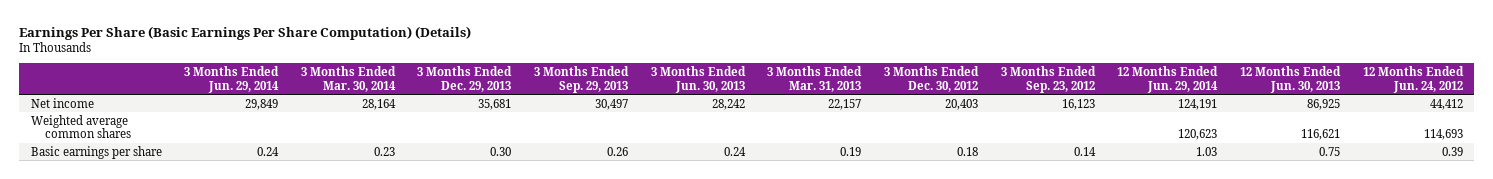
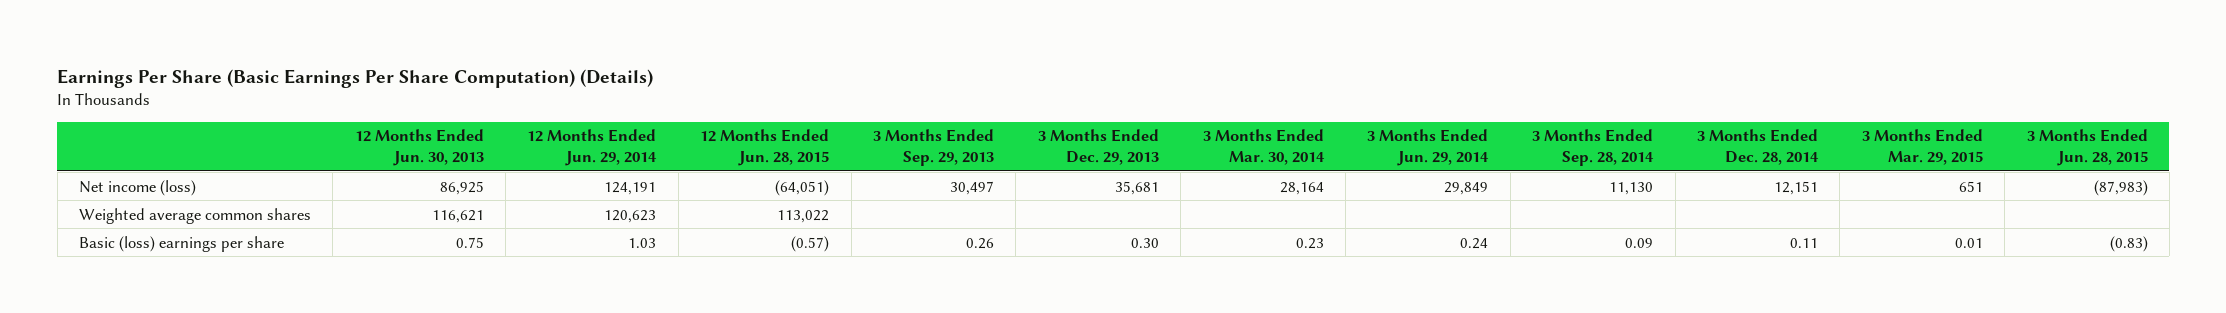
[650,66,746,93] 3 Months Ended Jun. 30, 2013 -> none
[767,66,863,92] 3 Months Ended Mar. 31, 2013 -> none
[884,66,980,92] 3 Months Ended Dec. 30, 2012 -> none
[1000,66,1096,93] 3 Months Ended Sep. 23, 2012 -> none
[1362,66,1464,93] 12 Months Ended Jun. 24, 2012 -> none
none -> [700,129,830,166] 12 Months Ended Jun. 28, 2015
none -> [1532,129,1655,166] 3 Months Ended Sep. 28, 2014
none -> [1696,129,1819,165] 3 Months Ended Dec. 28, 2014
none -> [1861,129,1983,165] 3 Months Ended Mar. 29, 2015
none -> [2026,129,2148,166] 3 Months Ended Jun. 28, 2015
[30,97,94,108] Net income -> [78,179,196,196] Net income (loss)
[30,145,162,159] Basic earnings per share -> [78,235,284,252] Basic (loss) earnings per share

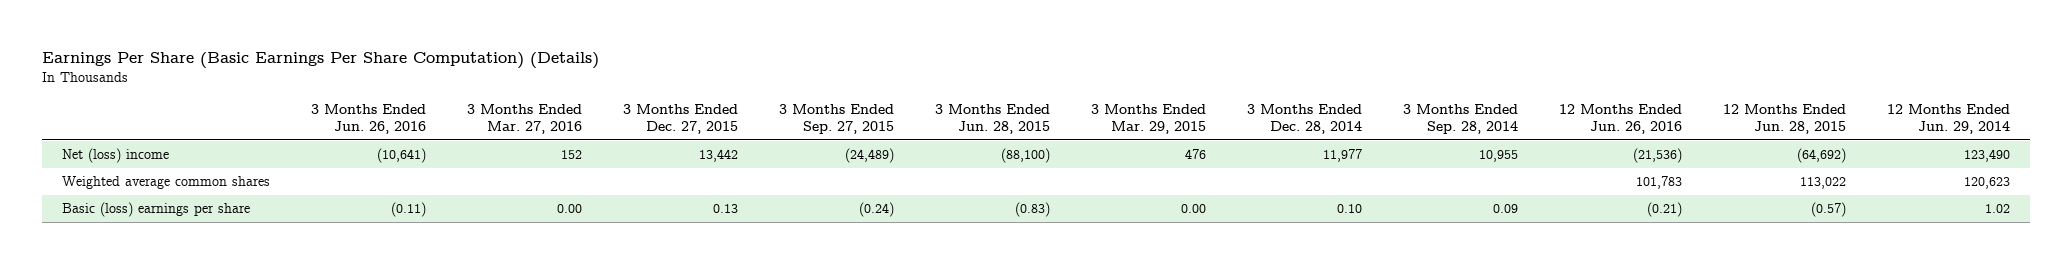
[354,129,484,166] 12 Months Ended Jun. 30, 2013 -> none
[873,129,995,166] 3 Months Ended Sep. 29, 2013 -> none
[1037,129,1159,165] 3 Months Ended Dec. 29, 2013 -> none
[1202,129,1325,165] 3 Months Ended Mar. 30, 2014 -> none
[1367,129,1490,166] 3 Months Ended Jun. 29, 2014 -> none
none -> [311,104,427,135] 3 Months Ended Jun. 26, 2016
none -> [467,104,583,135] 3 Months Ended Mar. 27, 2016
none -> [623,104,739,135] 3 Months Ended Dec. 27, 2015
none -> [779,104,895,135] 3 Months Ended Sep. 27, 2015
none -> [1558,104,1682,135] 12 Months Ended Jun. 26, 2016
[78,179,196,196] Net income (loss) -> [62,148,170,164] Net (loss) income
[604,181,657,195] 124,191 -> [1963,149,2010,163] 123,490
[775,179,830,196] (64,051) -> [1796,148,1846,164] (64,692)
[1609,181,1654,195] 11,130 -> [1478,150,1518,163] 10,955
[1773,180,1818,195] 12,151 -> [1322,149,1362,163] 11,977
[1958,180,1983,192] 651 -> [1184,149,1206,160] 476
[2093,179,2148,196] (87,983) -> [1001,148,1051,164] (88,100)
[628,237,657,248] 1.03 -> [1984,204,2010,214] 1.02
[1789,237,1818,248] 0.11 -> [1336,204,1362,214] 0.10
[1954,237,1983,248] 0.01 -> [1180,204,1206,214] 0.00

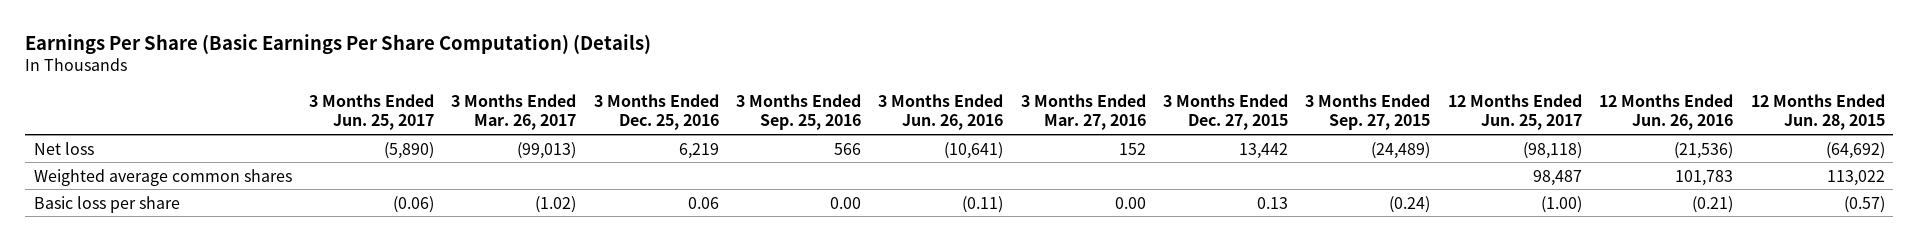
[935,104,1051,135] 3 Months Ended Jun. 28, 2015 -> none
[1090,104,1206,135] 3 Months Ended Mar. 29, 2015 -> none
[1246,104,1362,135] 3 Months Ended Dec. 28, 2014 -> none
[1402,104,1518,135] 3 Months Ended Sep. 28, 2014 -> none
[1886,104,2010,135] 12 Months Ended Jun. 29, 2014 -> none
none -> [309,93,435,131] 3 Months Ended Jun. 25, 2017
none -> [451,93,577,131] 3 Months Ended Mar. 26, 2017
none -> [593,93,719,131] 3 Months Ended Dec. 25, 2016
none -> [736,93,862,131] 3 Months Ended Sep. 25, 2016
none -> [1447,93,1582,131] 12 Months Ended Jun. 25, 2017
[62,148,170,164] Net (loss) income -> [33,141,94,155] Net loss
[62,202,251,218] Basic (loss) earnings per share -> [33,195,180,213] Basic loss per share

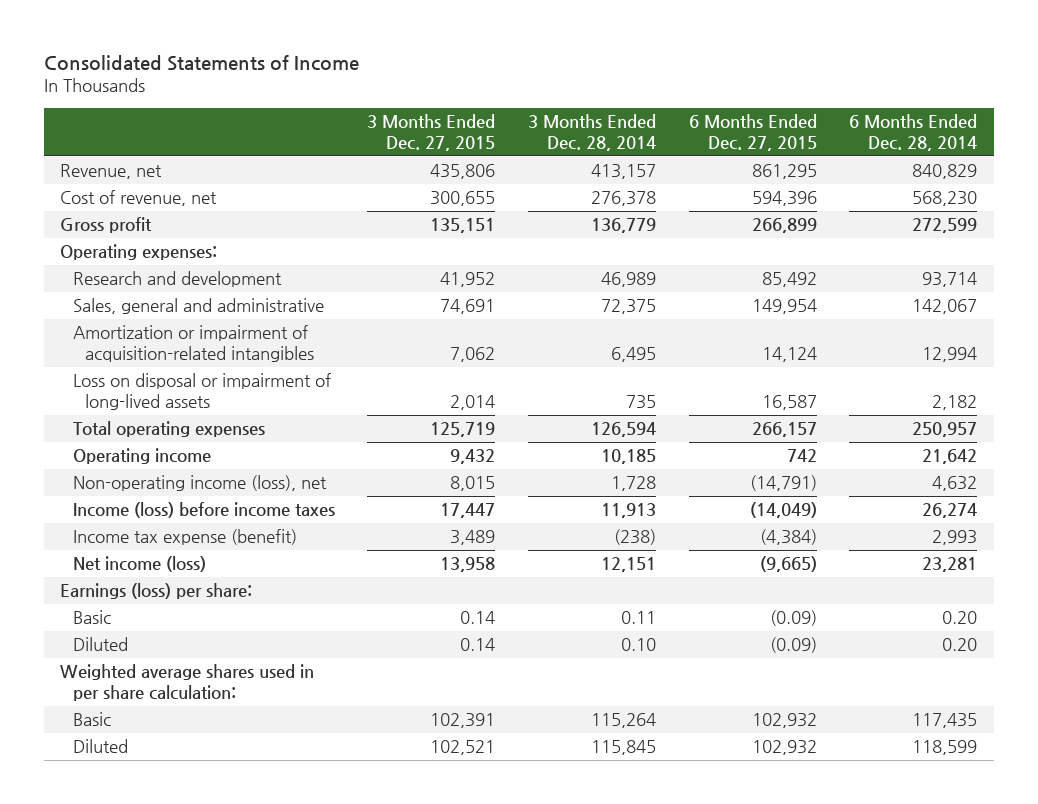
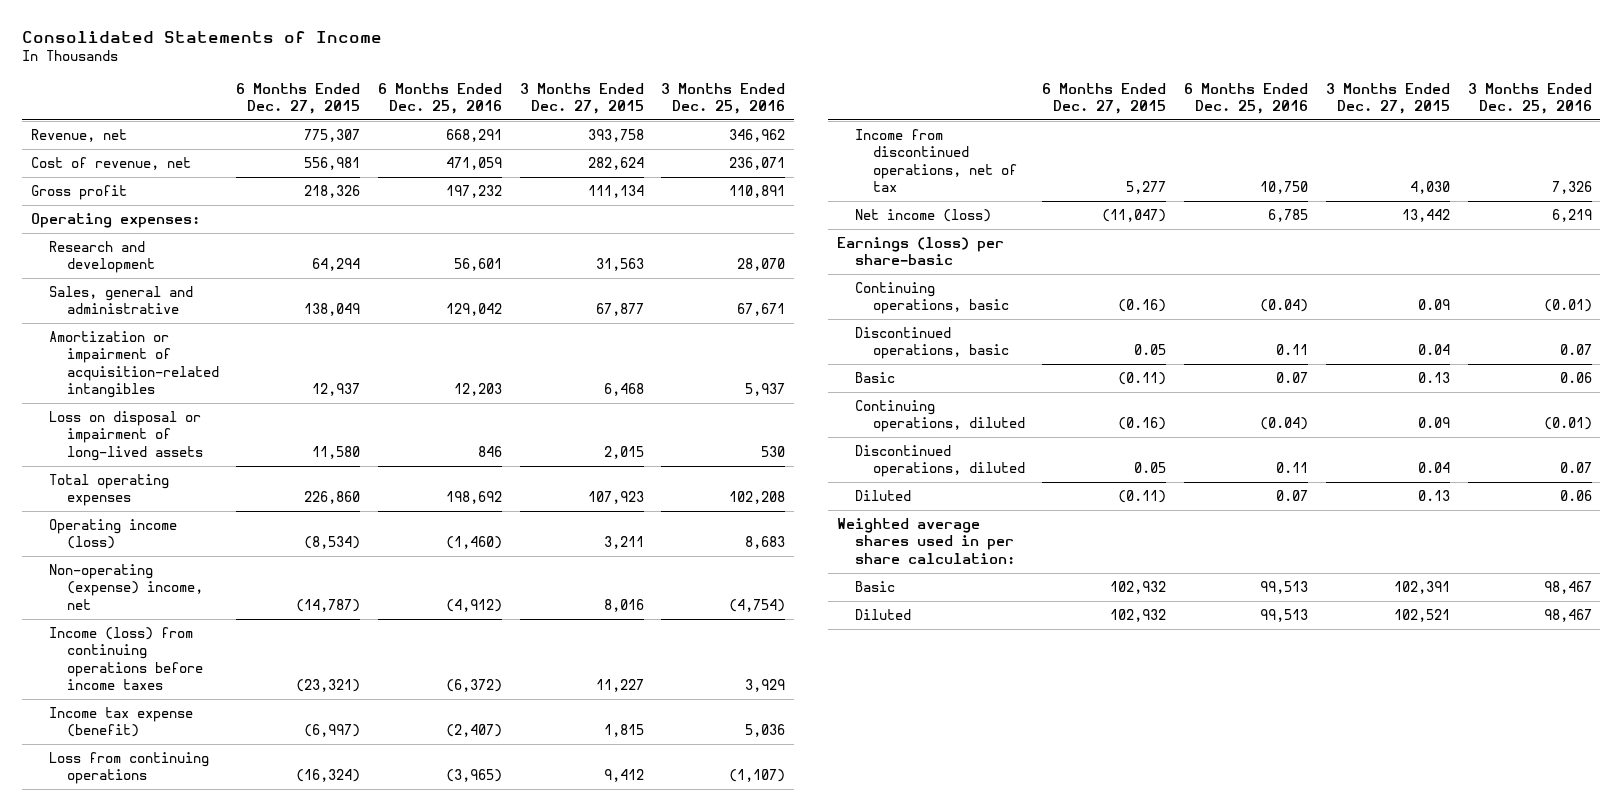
[528,113,657,151] 3 Months Ended Dec. 28, 2014 -> none
[849,113,978,151] 6 Months Ended Dec. 28, 2014 -> none
none -> [378,82,503,115] 6 Months Ended Dec. 25, 2016
none -> [661,82,786,115] 3 Months Ended Dec. 25, 2016
[430,164,496,180] 435,806 -> [587,128,644,142] 393,758
[751,164,817,180] 861,295 -> [304,128,361,142] 775,307
[430,191,496,207] 300,655 -> [587,156,644,170] 282,624
[751,191,817,207] 594,396 -> [304,156,361,170] 556,981
[430,218,496,234] 135,151 -> [587,184,644,198] 111,134
[751,218,817,234] 266,899 -> [304,184,361,198] 218,326
[440,272,496,288] 41,952 -> [595,258,644,272] 31,563
[761,272,817,288] 85,492 -> [312,258,361,272] 64,294
[440,299,496,315] 74,691 -> [595,303,644,317] 67,877
[751,299,817,315] 149,954 -> [304,303,361,317] 138,049
[450,347,496,363] 7,062 -> [603,383,644,397] 6,468
[761,347,817,363] 14,124 -> [312,383,361,397] 12,937
[450,395,496,411] 2,014 -> [603,445,644,459] 2,015
[761,395,817,411] 16,587 -> [312,445,361,459] 11,580
[430,422,496,438] 125,719 -> [587,491,644,505] 107,923
[751,422,817,438] 266,157 -> [304,491,361,505] 226,860
[72,448,211,465] Operating income -> [48,518,177,550] Operating income (loss)
[450,449,496,465] 9,432 -> [603,536,644,550] 3,211
[786,449,817,463] 742 -> [304,536,361,550] (8,534)
[72,475,327,492] Non-operating income (loss), net -> [48,563,203,610] Non-operating (expense) income, net
[450,476,496,492] 8,015 -> [603,598,644,612] 8,016
[749,475,817,492] (14,791) -> [296,598,361,612] (14,787)
[72,502,335,519] Income (loss) before income taxes -> [48,626,203,691] Income (loss) from continuing operations before income taxes
[440,503,496,519] 17,447 -> [595,679,644,693] 11,227
[749,502,817,519] (14,049) -> [296,679,361,693] (23,321)
[450,530,496,546] 3,489 -> [603,724,644,738] 1,815
[759,529,817,546] (4,384) -> [304,724,361,738] (6,997)
none -> [48,751,209,785] Loss from continuing operations
none -> [854,128,1017,193] Income from discontinued operations, net of tax
[440,557,496,573] 13,958 -> [1401,208,1450,222] 13,442
[759,556,817,573] (9,665) -> [1102,208,1167,222] (11,047)
[60,583,253,600] Earnings (loss) per share: -> [836,236,1004,266] Earnings (loss) per share-basic
none -> [854,281,1009,315] Continuing operations, basic
none -> [854,326,1009,360] Discontinued operations, basic
[460,611,496,625] 0.14 -> [1417,371,1450,383] 0.13
[769,610,817,627] (0.09) -> [1118,371,1167,385] (0.11)
none -> [854,399,1025,433] Continuing operations, diluted
none -> [854,444,1025,478] Discontinued operations, diluted
[460,638,496,652] 0.14 -> [1417,489,1450,501] 0.13
[769,637,817,654] (0.09) -> [1118,489,1167,503] (0.11)

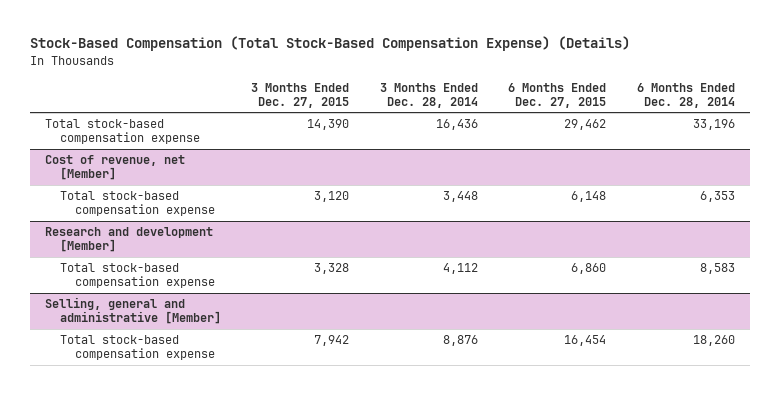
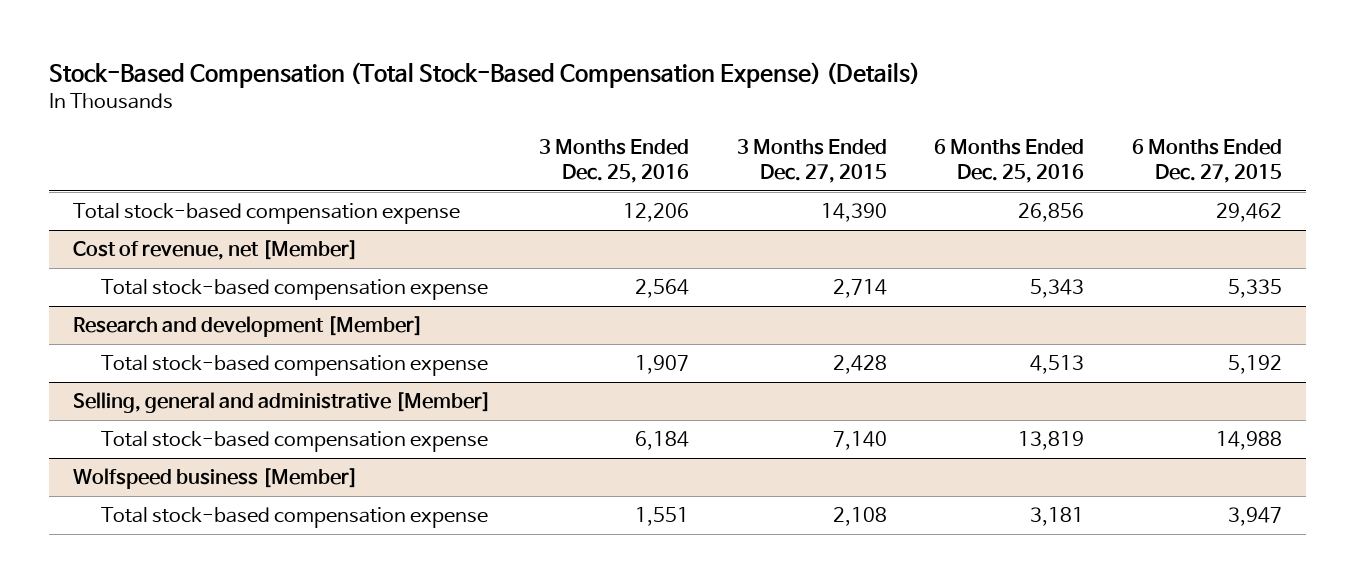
[379,82,478,108] 3 Months Ended Dec. 28, 2014 -> none
[636,82,735,108] 6 Months Ended Dec. 28, 2014 -> none
none -> [538,138,689,184] 3 Months Ended Dec. 25, 2016
none -> [934,138,1085,184] 6 Months Ended Dec. 25, 2016
[314,191,350,203] 3,120 -> [832,278,887,298] 2,714
[571,191,607,203] 6,148 -> [1227,278,1282,298] 5,335
[314,263,350,275] 3,328 -> [832,354,887,374] 2,428
[571,263,607,275] 6,860 -> [1227,354,1282,374] 5,192
[314,335,350,347] 7,942 -> [832,430,887,450] 7,140
[564,335,607,347] 16,454 -> [1215,430,1282,450] 14,988
none -> [73,467,359,489] Wolfspeed business [Member]
none -> [101,506,489,528] Total stock-based compensation expense

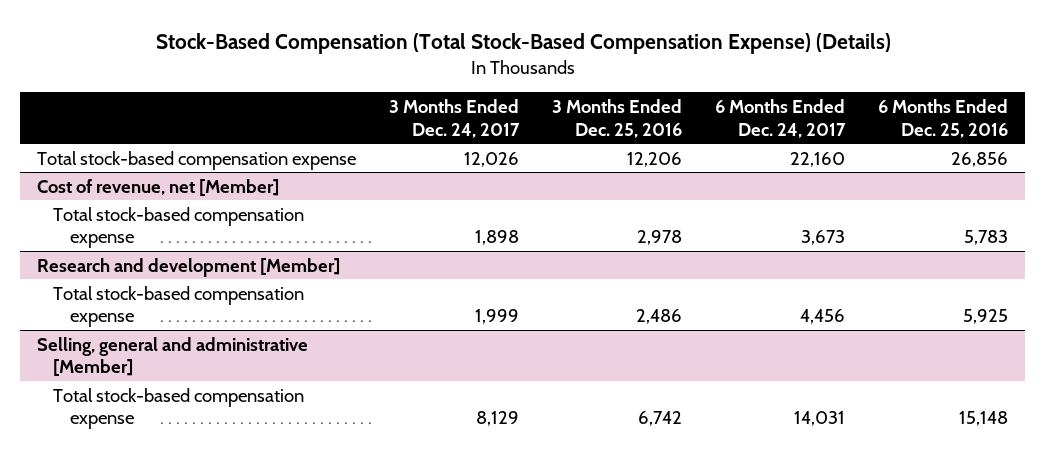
[736,138,887,184] 3 Months Ended Dec. 27, 2015 -> none
[1131,138,1282,184] 6 Months Ended Dec. 27, 2015 -> none
none -> [388,98,520,138] 3 Months Ended Dec. 24, 2017
none -> [715,98,847,138] 6 Months Ended Dec. 24, 2017
[634,278,689,298] 2,564 -> [637,230,683,246] 2,978
[1030,278,1085,298] 5,343 -> [964,230,1009,246] 5,783
[634,354,689,374] 1,907 -> [636,309,683,325] 2,486
[1030,354,1085,374] 4,513 -> [963,309,1009,325] 5,925
[73,467,359,489] Wolfspeed business [Member] -> none
[101,506,489,528] Total stock-based compensation expense -> none
[634,430,689,450] 6,184 -> [638,411,683,427] 6,742
[1018,430,1085,450] 13,819 -> [959,411,1009,427] 15,148

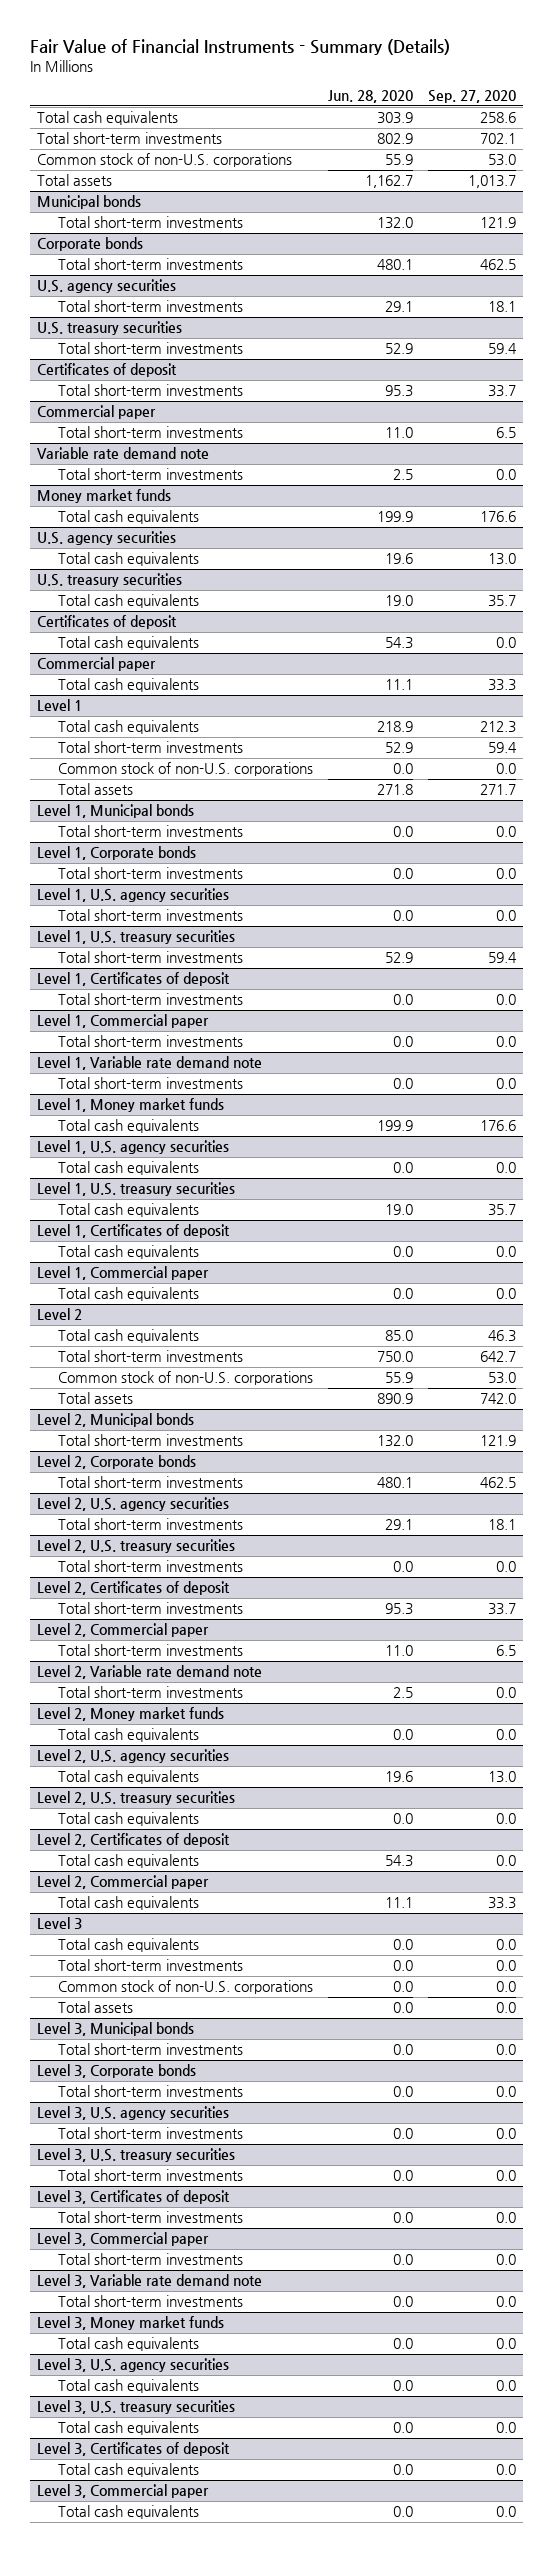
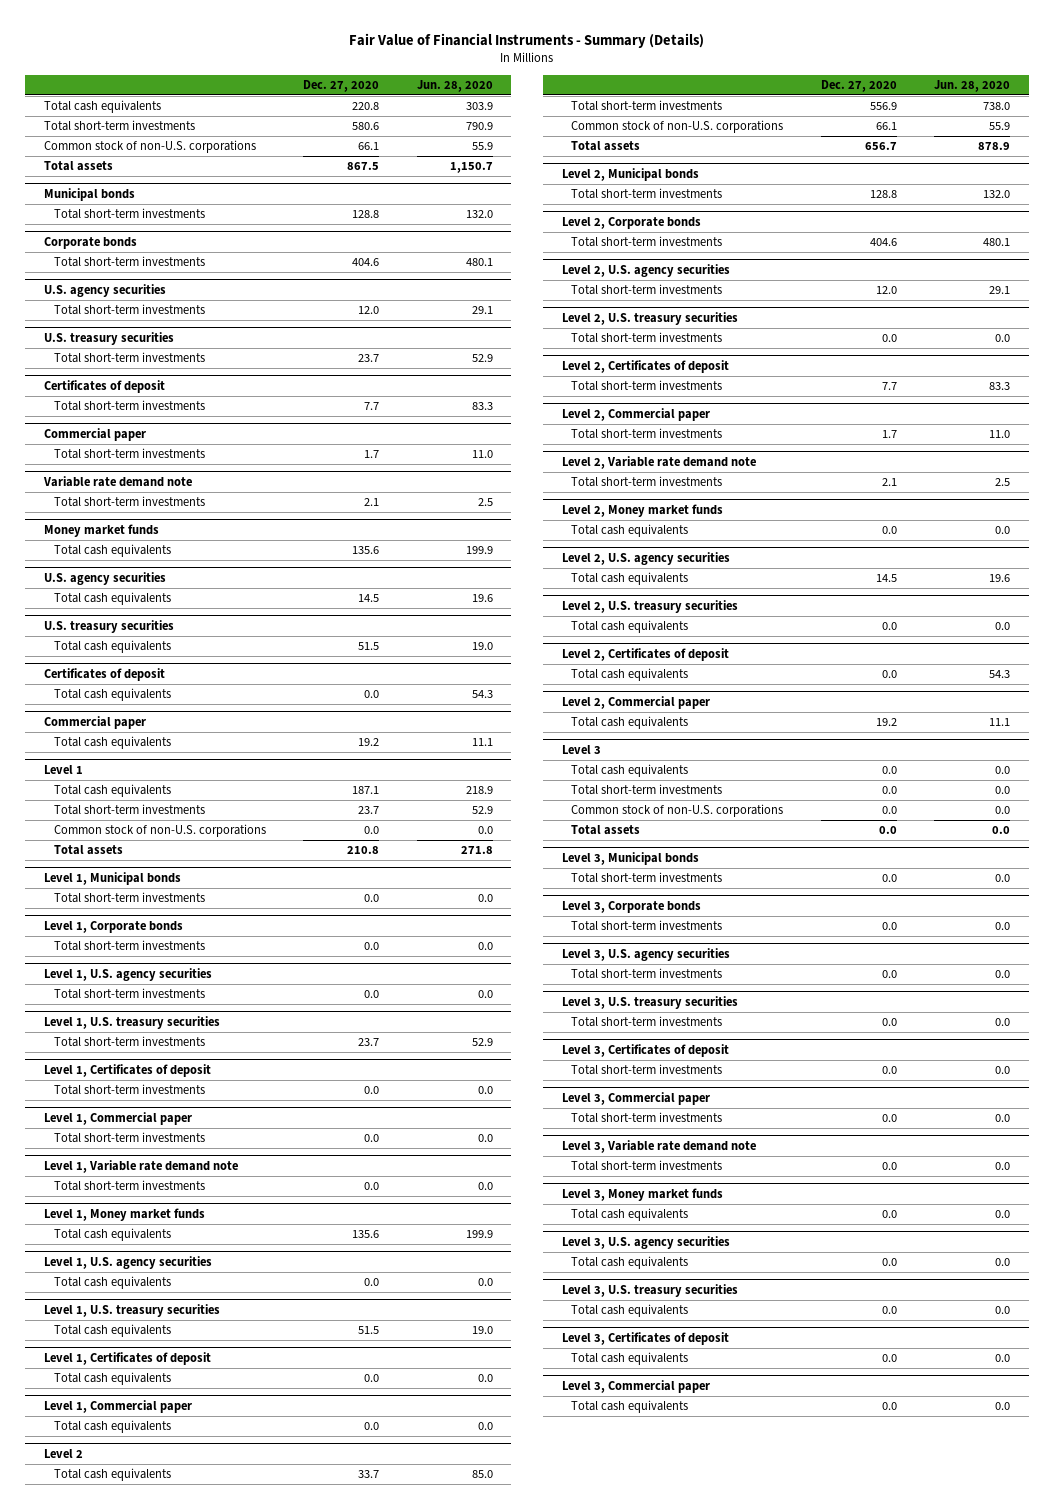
[427,90,516,104] Sep. 27, 2020 -> none
none -> [303,79,380,92] Dec. 27, 2020
[376,133,413,145] 802.9 -> [465,122,493,131] 790.9
[364,175,413,189] 1,162.7 -> [449,162,493,174] 1,150.7
[384,385,413,398] 95.3 -> [471,402,493,411] 83.3
[376,1351,413,1363] 750.0 -> [983,102,1011,111] 738.0
[376,1393,413,1405] 890.9 -> [978,142,1011,151] 878.9
[384,1603,413,1616] 95.3 -> [989,382,1011,391] 83.3

